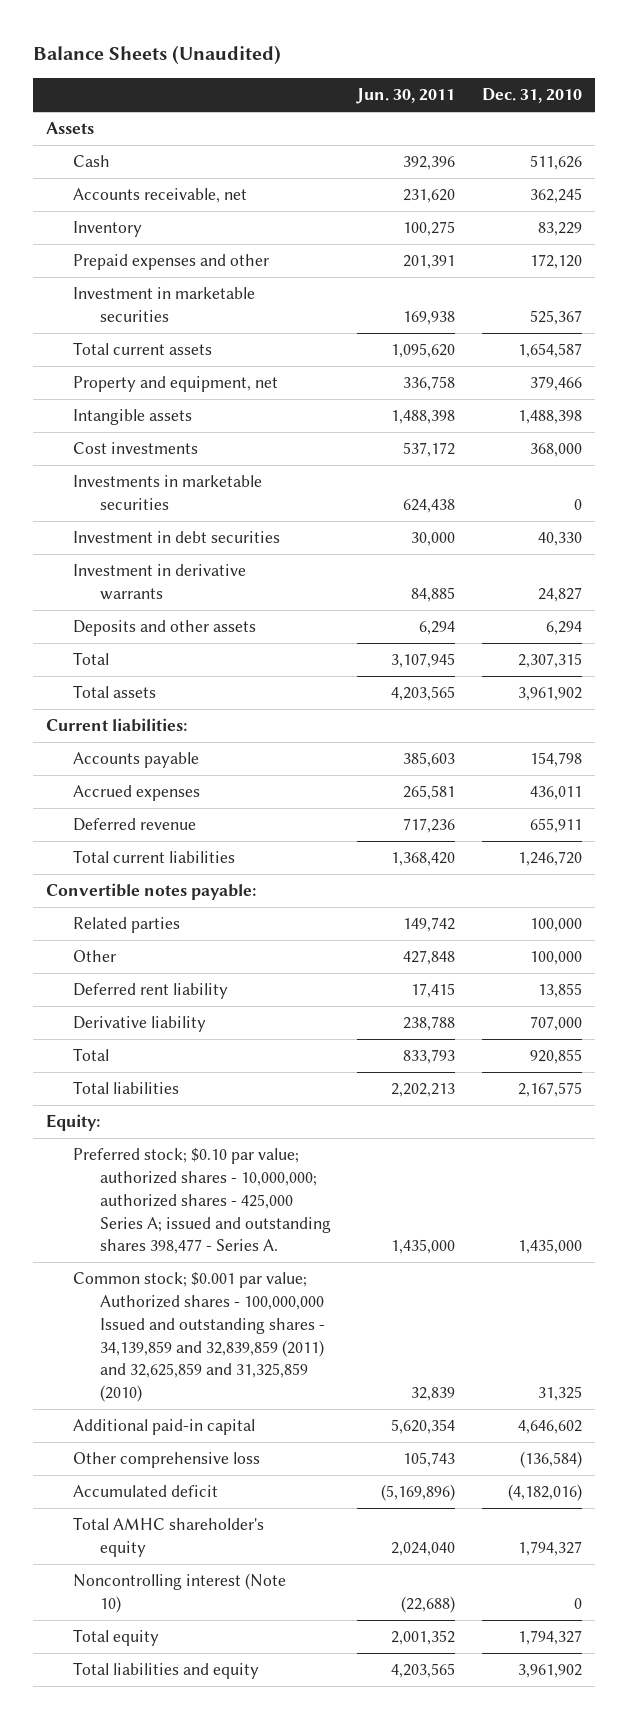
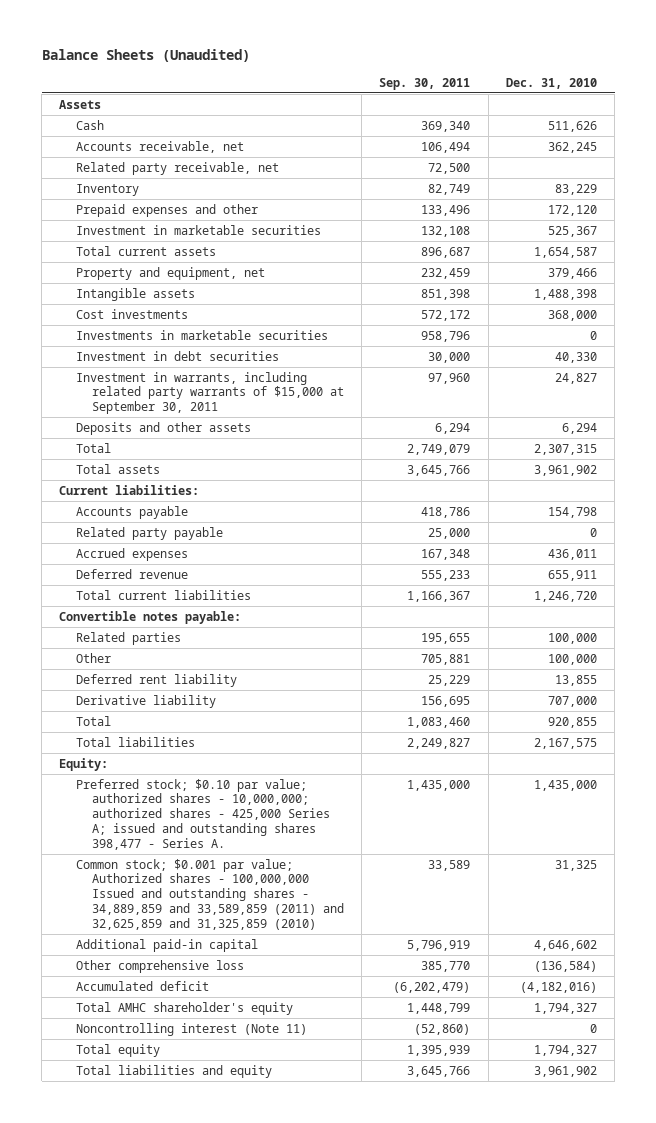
[356,88,456,105] Jun. 30, 2011 -> none
none -> [379,77,471,90] Sep. 30, 2011
none -> [75,161,279,175] Related party receivable, net
[73,564,247,601] Investment in derivative warrants -> [75,371,344,415] Investment in warrants, including related party warrants of $15,000 at September 30, 2011
none -> [75,526,223,540] Related party payable
[73,1272,325,1403] Common stock; $0.001 par value; Authorized shares - 100,000,000 Issued and outstanding shares - 34,139,859 and 32,839,859 (2011) and 32,625,859 and 31,325,859 (2010) -> [75,858,344,930] Common stock; $0.001 par value; Authorized shares - 100,000,000 Issued and outstanding shares - 34,889,859 and 33,589,859 (2011) and 32,625,859 and 31,325,859 (2010)
[73,1573,287,1614] Noncontrolling interest (Note 10) -> [75,1022,307,1036] Noncontrolling interest (Note 11)

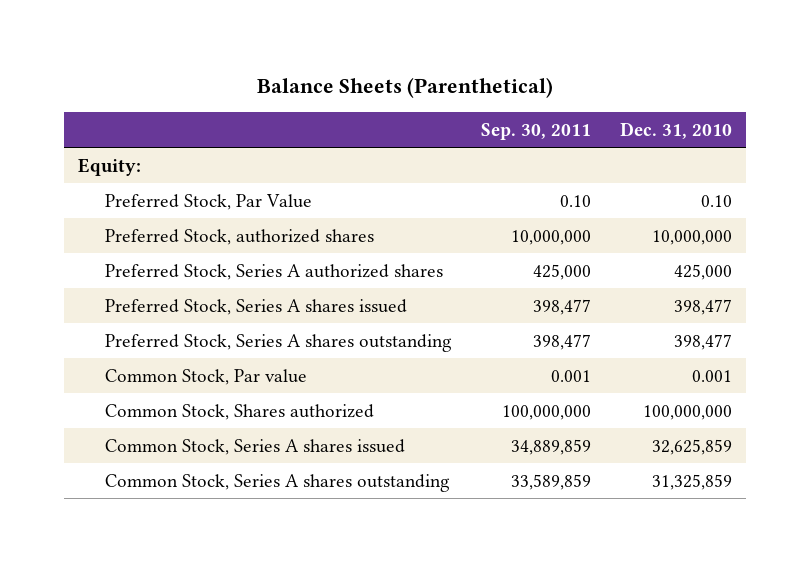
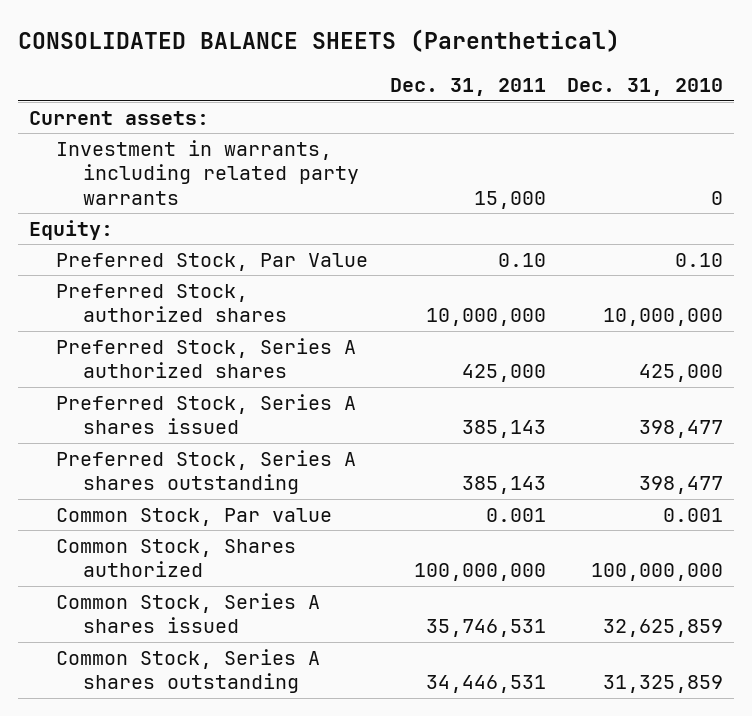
[257,77,554,99] Balance Sheets (Parenthetical) -> [18,29,621,53] CONSOLIDATED BALANCE SHEETS (Parenthetical)
[480,122,591,140] Sep. 30, 2011 -> none
none -> [389,78,546,97] Dec. 31, 2011
none -> [29,111,210,126] Current assets:
none -> [55,140,359,205] Investment in warrants, including related party warrants

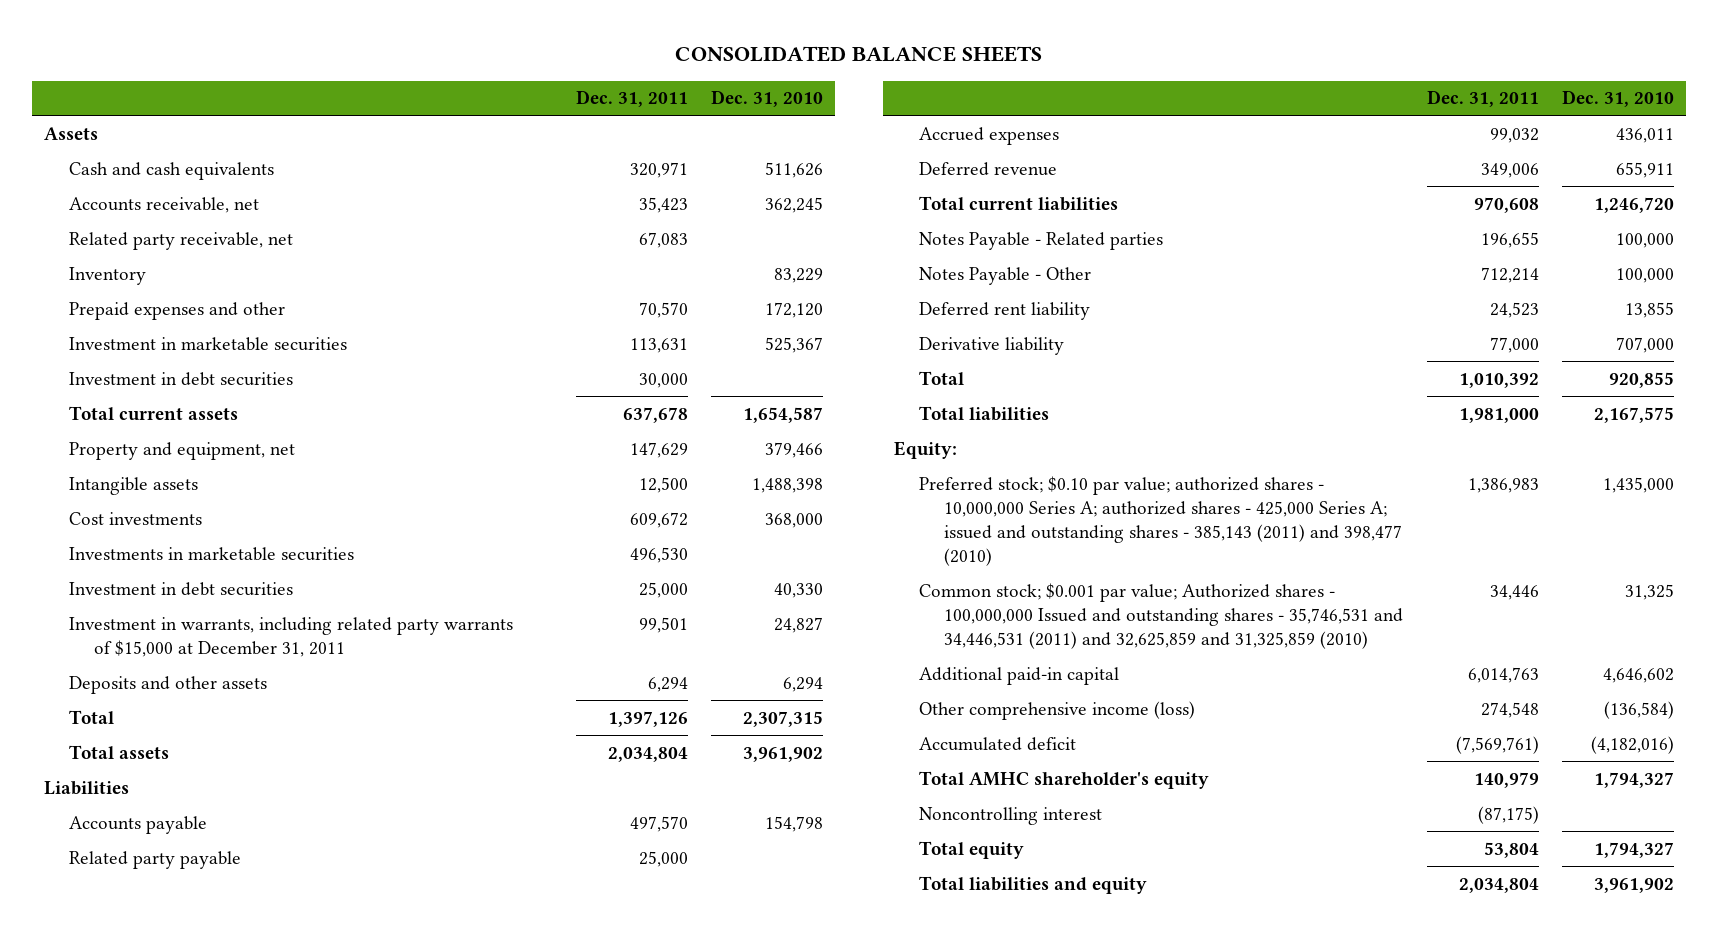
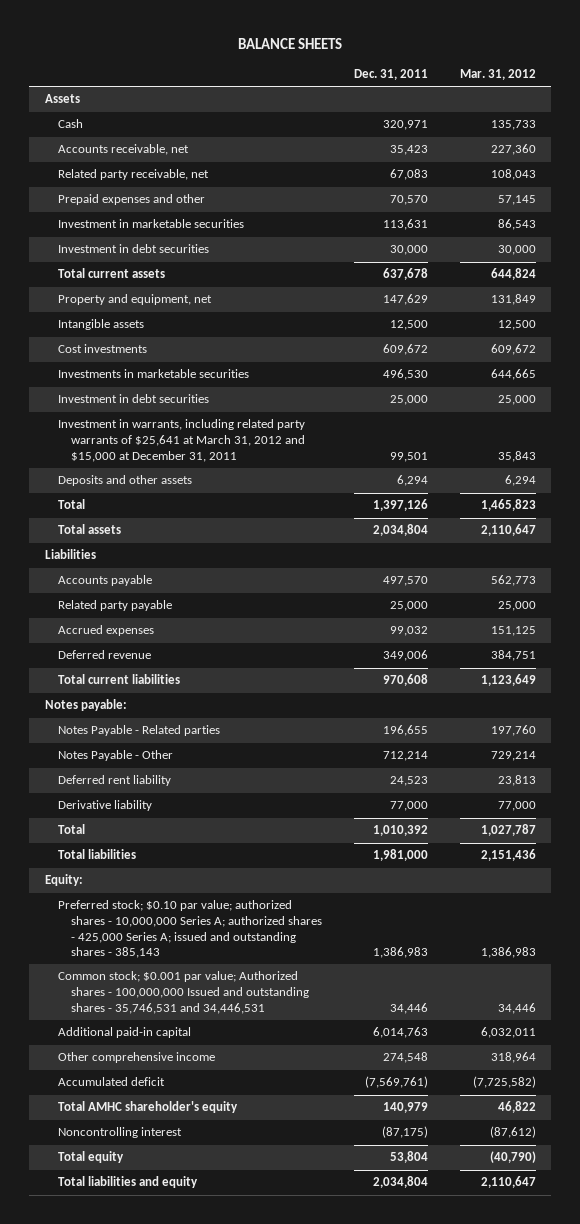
[674,46,1042,63] CONSOLIDATED BALANCE SHEETS -> [238,37,343,49] BALANCE SHEETS
[711,90,824,108] Dec. 31, 2010 -> none
none -> [459,69,536,81] Mar. 31, 2012
[68,161,274,180] Cash and cash equivalents -> [57,119,83,129] Cash
[68,266,146,285] Inventory -> none
[68,616,513,657] Investment in warrants, including related party warrants of $15,000 at December 31, 2011 -> [57,419,305,462] Investment in warrants, including related party warrants of $25,641 at March 31, 2012 and $15,000 at December 31, 2011
none -> [44,699,127,712] Notes payable:
[919,475,1403,566] Preferred stock; $0.10 par value; authorized shares - 10,000,000 Series A; authorized shares - 425,000 Series A; issued and outstanding shares - 385,143 (2011) and 398,477 (2010) -> [57,900,322,959] Preferred stock; $0.10 par value; authorized shares - 10,000,000 Series A; authorized shares - 425,000 Series A; issued and outstanding shares - 385,143
[919,582,1404,649] Common stock; $0.001 par value; Authorized shares - 100,000,000 Issued and outstanding shares - 35,746,531 and 34,446,531 (2011) and 32,625,859 and 31,325,859 (2010) -> [57,971,309,1014] Common stock; $0.001 par value; Authorized shares - 100,000,000 Issued and outstanding shares - 35,746,531 and 34,446,531
[919,700,1196,720] Other comprehensive income (loss) -> [57,1052,215,1064] Other comprehensive income

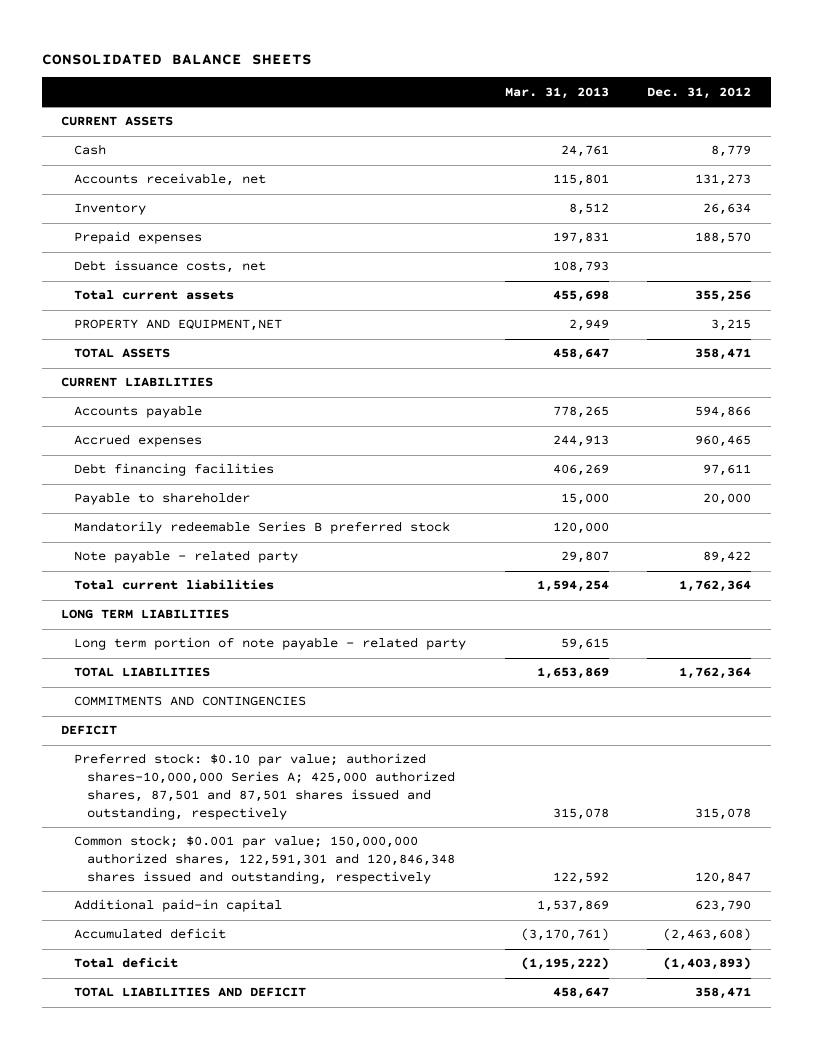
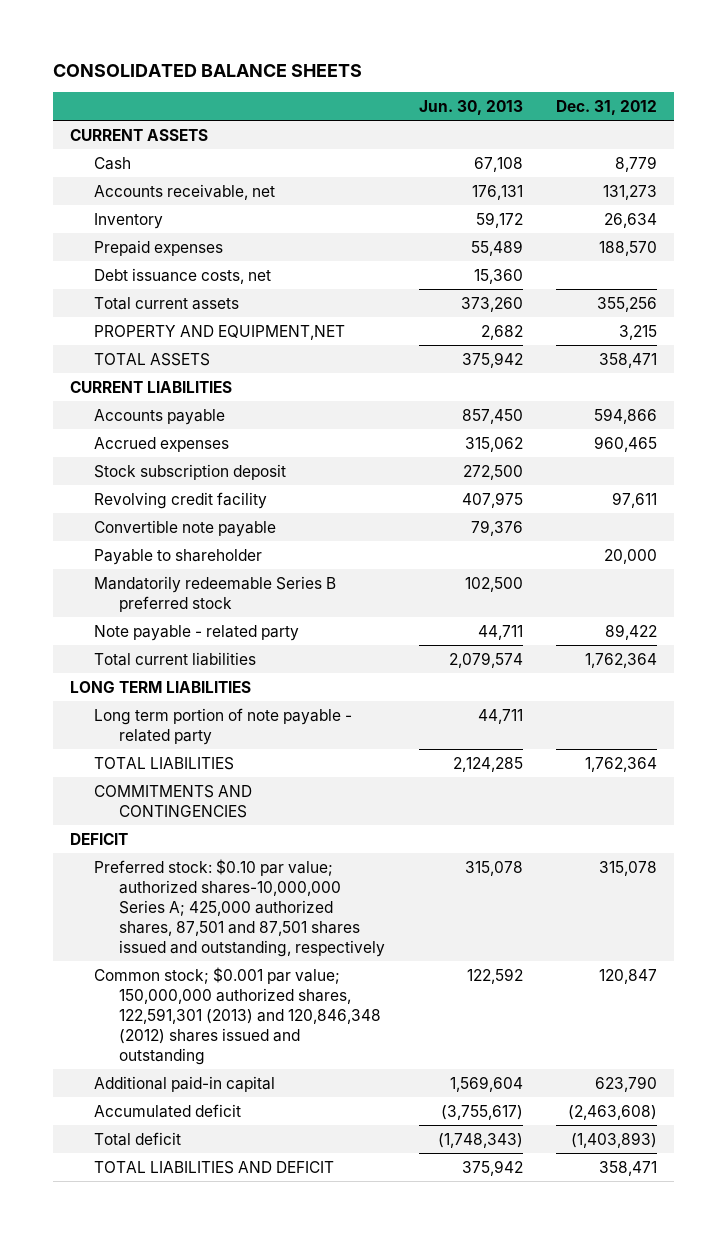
[504,86,609,99] Mar. 31, 2013 -> none
none -> [418,100,523,116] Jun. 30, 2013
none -> [94,463,287,480] Stock subscription deposit
[74,463,275,477] Debt financing facilities -> [94,491,268,509] Revolving credit facility
none -> [94,519,277,537] Convertible note payable
[74,835,455,885] Common stock; $0.001 par value; 150,000,000 authorized shares, 122,591,301 and 120,846,348 shares issued and outstanding, respectively -> [94,966,381,1065] Common stock; $0.001 par value; 150,000,000 authorized shares, 122,591,301 (2013) and 120,846,348 (2012) shares issued and outstanding

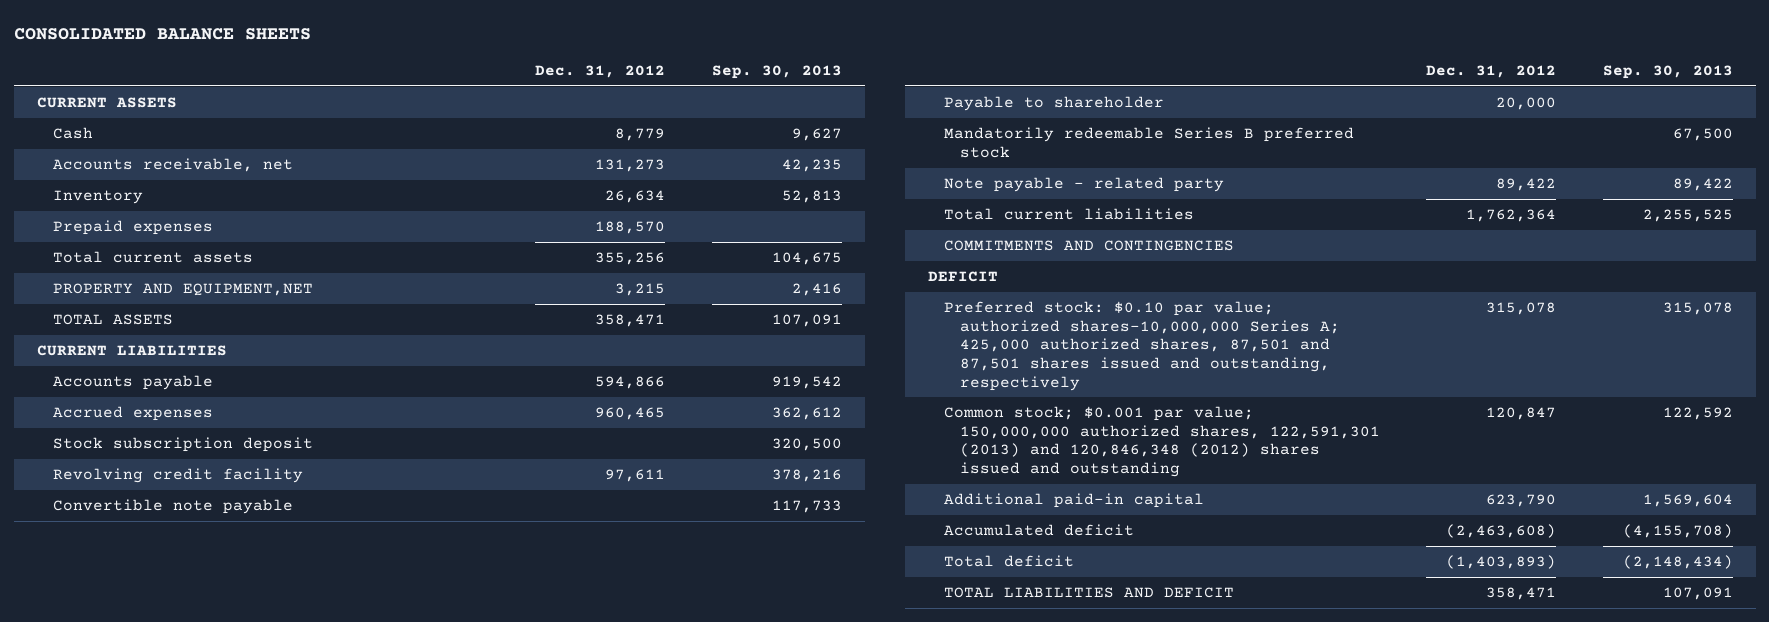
[418,100,523,116] Jun. 30, 2013 -> none
none -> [711,64,842,79] Sep. 30, 2013
[94,267,272,284] Debt issuance costs, net -> none
[69,680,251,693] LONG TERM LIABILITIES -> none
[94,707,353,745] Long term portion of note payable - related party -> none
[94,756,235,770] TOTAL LIABILITIES -> none

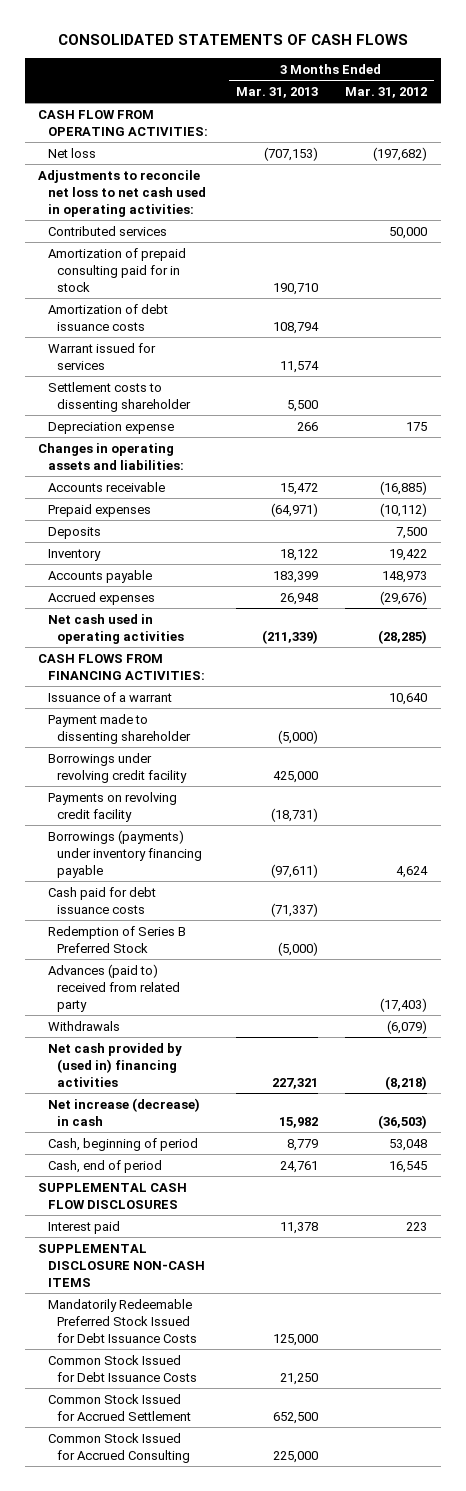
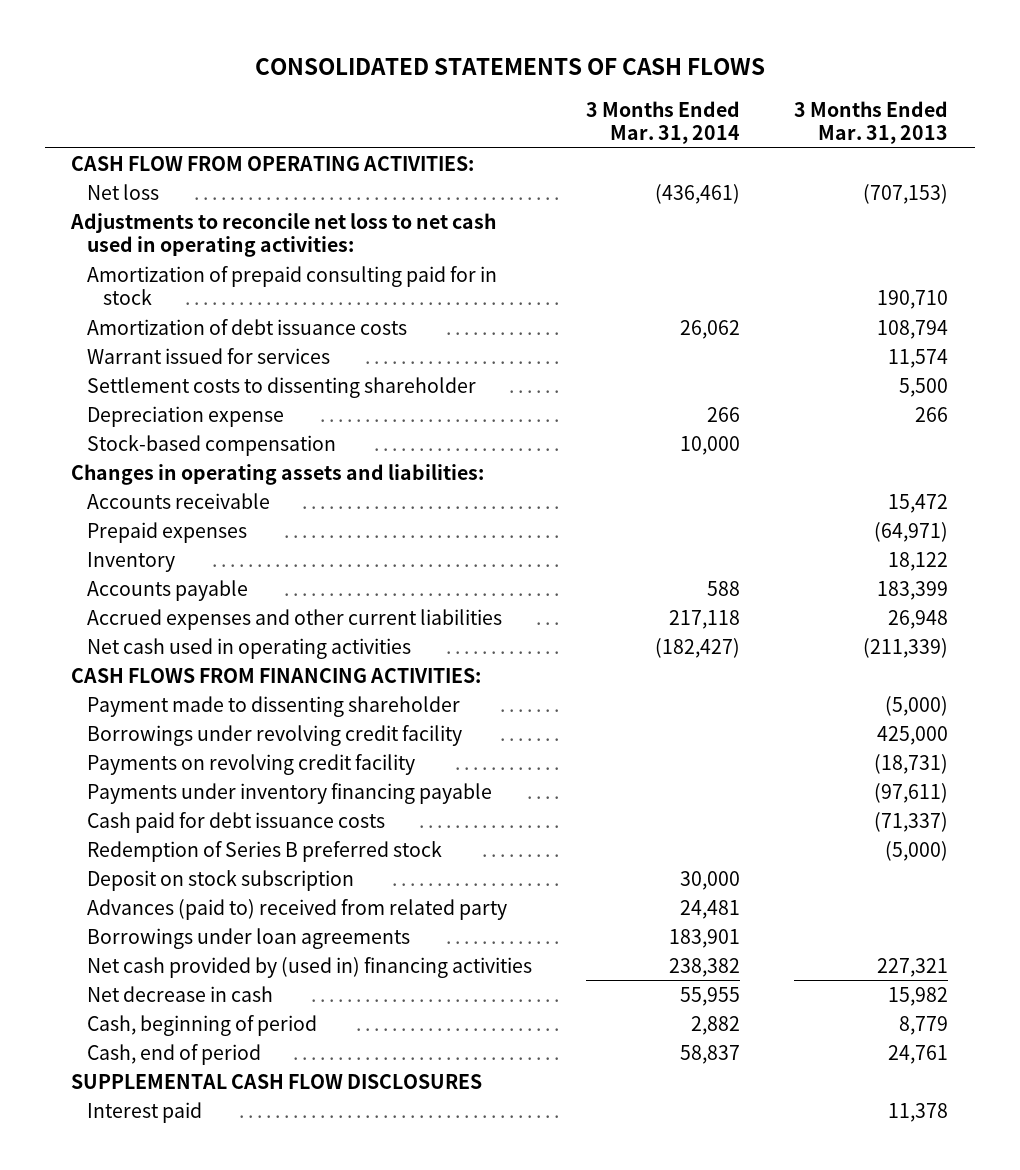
[345,87,428,99] Mar. 31, 2012 -> none
none -> [586,100,741,145] 3 Months Ended Mar. 31, 2014
[47,225,167,236] Contributed services -> none
none -> [87,434,337,456] Stock-based compensation
[47,526,101,539] Deposits -> none
[47,591,155,605] Accrued expenses -> [87,608,503,630] Accrued expenses and other current liabilities
[47,691,172,702] Issuance of a warrant -> none
[47,829,203,878] Borrowings (payments) under inventory financing payable -> [87,782,493,804] Payments under inventory financing payable
[47,925,186,953] Redemption of Series B Preferred Stock -> [87,840,443,862] Redemption of Series B preferred stock
none -> [87,869,355,891] Deposit on stock subscription
[47,1020,120,1031] Withdrawals -> none
none -> [87,927,411,949] Borrowings under loan agreements
[47,1097,200,1126] Net increase (decrease) in cash -> [87,985,274,1002] Net decrease in cash
[38,1243,205,1287] SUPPLEMENTAL DISCLOSURE NON-CASH ITEMS -> none
[47,1298,198,1343] Mandatorily Redeemable Preferred Stock Issued for Debt Issuance Costs -> none
[47,1354,198,1382] Common Stock Issued for Debt Issuance Costs -> none
[47,1393,192,1421] Common Stock Issued for Accrued Settlement -> none
[47,1432,191,1463] Common Stock Issued for Accrued Consulting -> none

